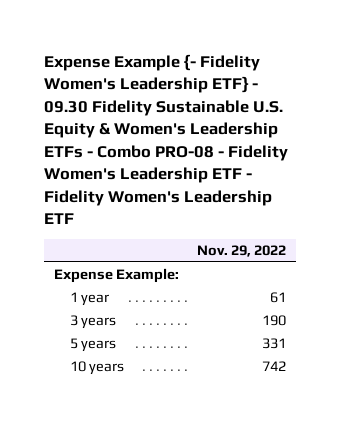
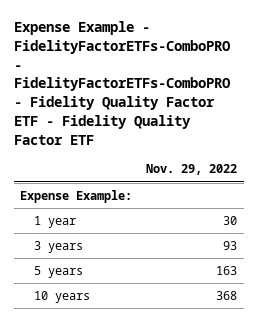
[44,53,289,225] Expense Example {- Fidelity Women's Leadership ETF} - 09.30 Fidelity Sustainable U.S. Equity & Women's Leadership ETFs - Combo PRO-08 - Fidelity Women's Leadership ETF - Fidelity Women's Leadership ETF -> [13,21,230,145] Expense Example - FidelityFactorETFs-ComboPRO - FidelityFactorETFs-ComboPRO - Fidelity Quality Factor ETF - Fidelity Quality Factor ETF
[270,292,287,304] 61 -> [222,215,237,225] 30
[262,315,287,327] 190 -> [222,240,237,250] 93
[262,338,287,350] 331 -> [215,265,237,275] 163
[262,361,287,372] 742 -> [215,290,237,300] 368

